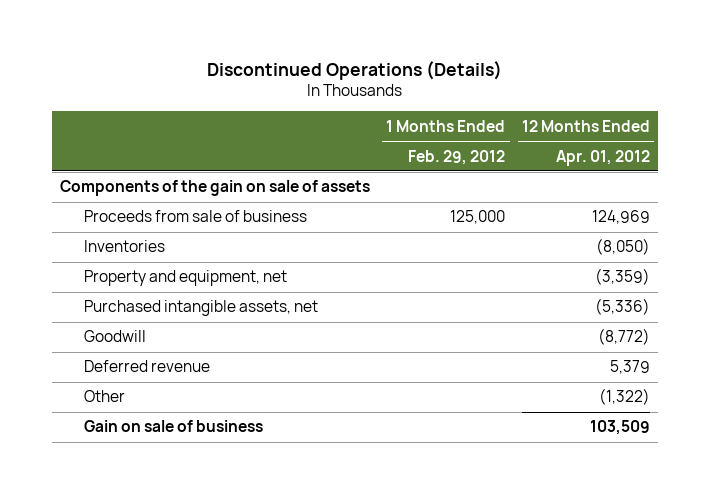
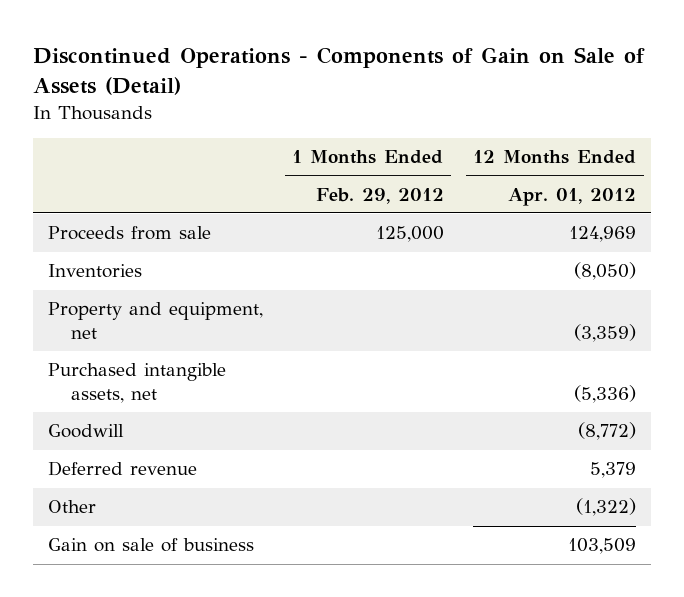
[206,60,502,80] Discontinued Operations (Details) -> [33,47,646,95] Discontinued Operations - Components of Gain on Sale of Assets (Detail)
[60,180,371,197] Components of the gain on sale of assets -> none
[84,210,308,223] Proceeds from sale of business -> [48,226,212,241] Proceeds from sale

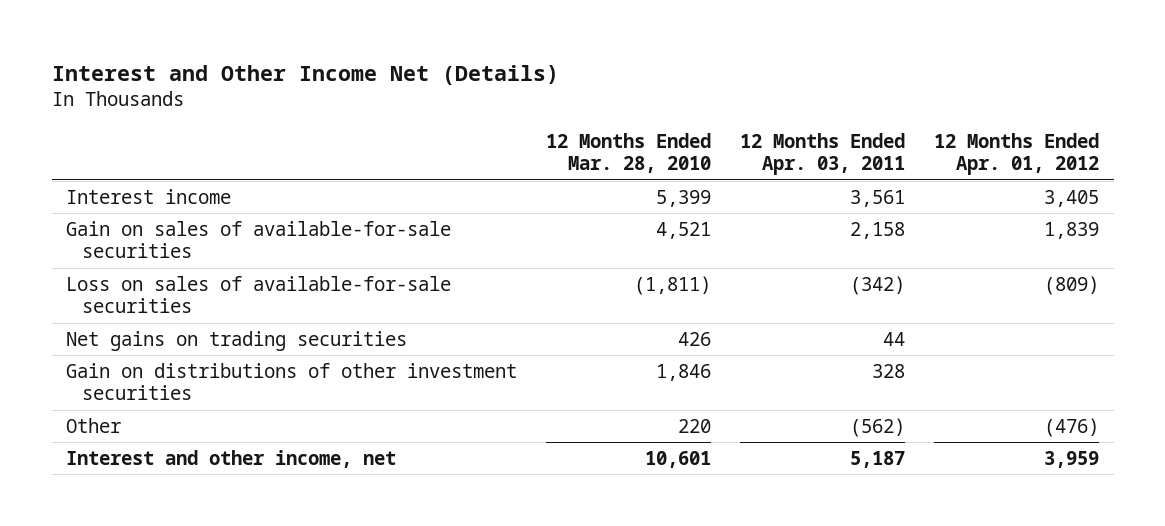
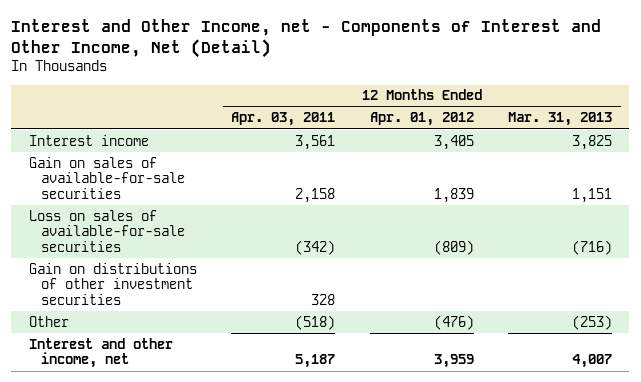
[51,64,559,85] Interest and Other Income Net (Details) -> [11,19,602,59] Interest and Other Income, net - Components of Interest and Other Income, Net (Detail)
[546,133,712,174] 12 Months Ended Mar. 28, 2010 -> none
none -> [508,112,613,127] Mar. 31, 2013
[66,330,408,351] Net gains on trading securities -> none
[850,417,906,437] (562) -> [295,314,336,330] (518)

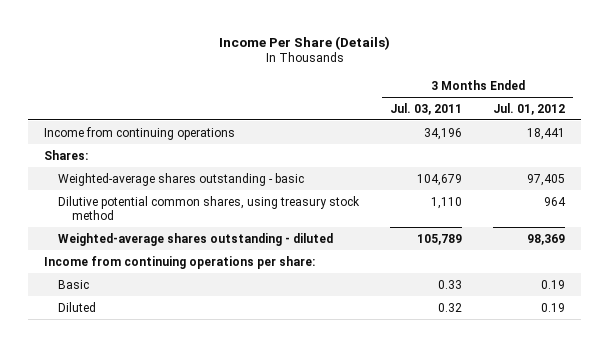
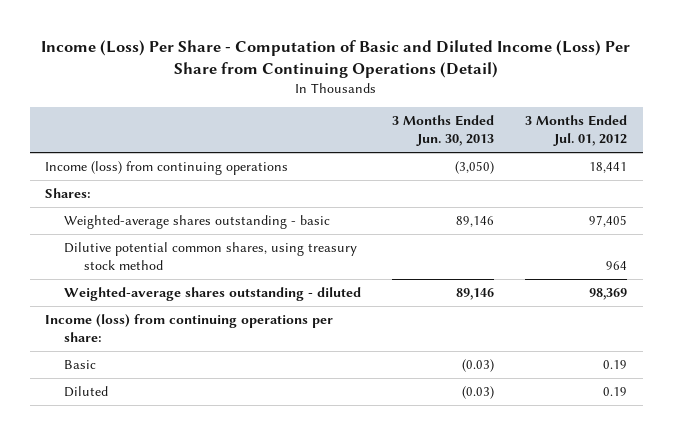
[218,35,390,50] Income Per Share (Details) -> [41,39,631,78] Income (Loss) Per Share - Computation of Basic and Diluted Income (Loss) Per Share from Continuing Operations (Detail)
[390,102,463,115] Jul. 03, 2011 -> none
none -> [392,115,495,147] 3 Months Ended Jun. 30, 2013
[43,126,235,140] Income from continuing operations -> [45,161,289,176] Income (loss) from continuing operations
[43,255,315,269] Income from continuing operations per share: -> [45,314,334,343] Income (loss) from continuing operations per share:

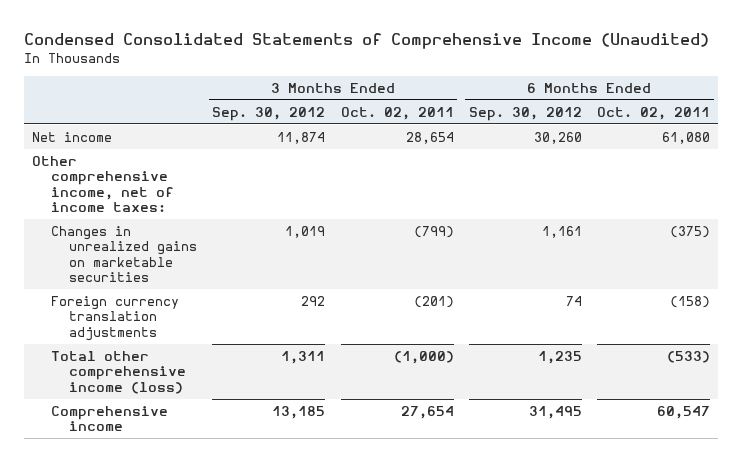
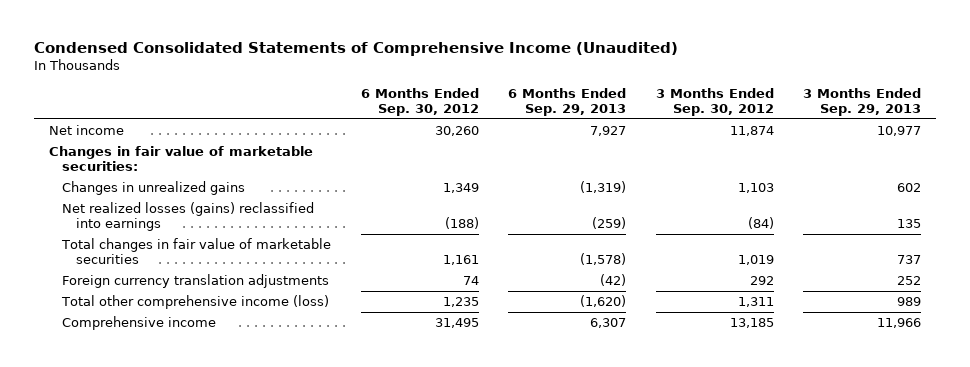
[340,106,454,120] Oct. 02, 2011 -> none
[597,106,711,120] Oct. 02, 2011 -> none
none -> [508,87,627,116] 6 Months Ended Sep. 29, 2013
none -> [803,87,922,116] 3 Months Ended Sep. 29, 2013
[31,156,174,212] Other comprehensive income, net of income taxes: -> none
none -> [48,146,313,172] Changes in fair value of marketable securities:
[50,226,198,282] Changes in unrealized gains on marketable securities -> [62,181,246,196] Changes in unrealized gains
[285,226,326,239] 1,019 -> [737,183,774,194] 1,103
[541,226,582,239] 1,161 -> [442,183,479,194] 1,349
none -> [62,202,315,232] Net realized losses (gains) reclassified into earnings
none -> [61,238,332,265] Total changes in fair value of marketable securities

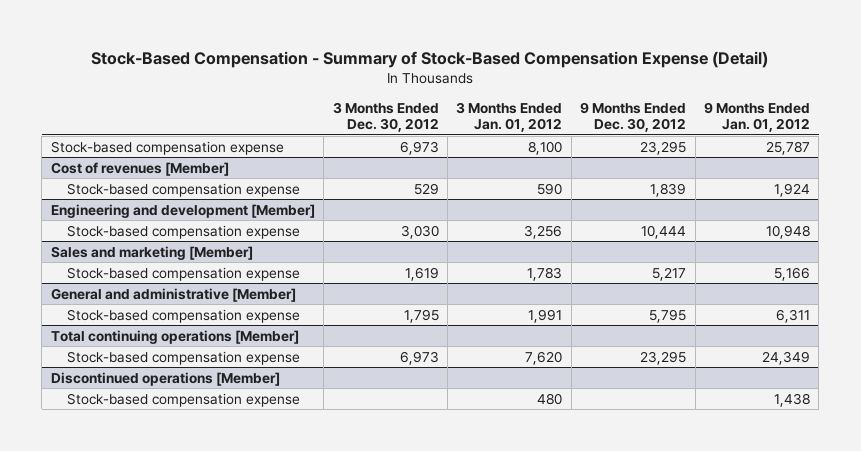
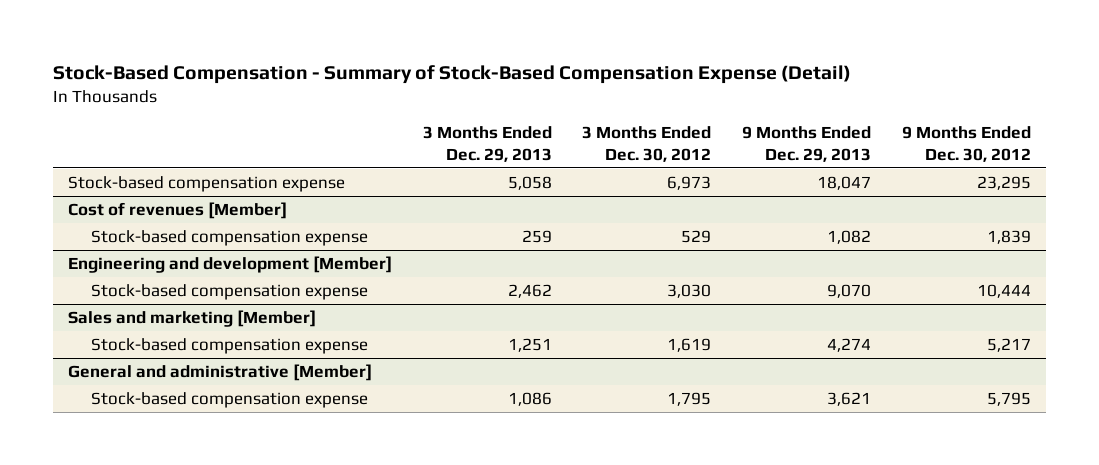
[456,101,563,133] 3 Months Ended Jan. 01, 2012 -> none
[703,101,810,133] 9 Months Ended Jan. 01, 2012 -> none
none -> [422,126,552,162] 3 Months Ended Dec. 29, 2013
none -> [742,126,872,162] 9 Months Ended Dec. 29, 2013
[50,329,299,344] Total continuing operations [Member] -> none
[67,350,301,365] Stock-based compensation expense -> none
[50,371,280,386] Discontinued operations [Member] -> none
[67,392,301,407] Stock-based compensation expense -> none

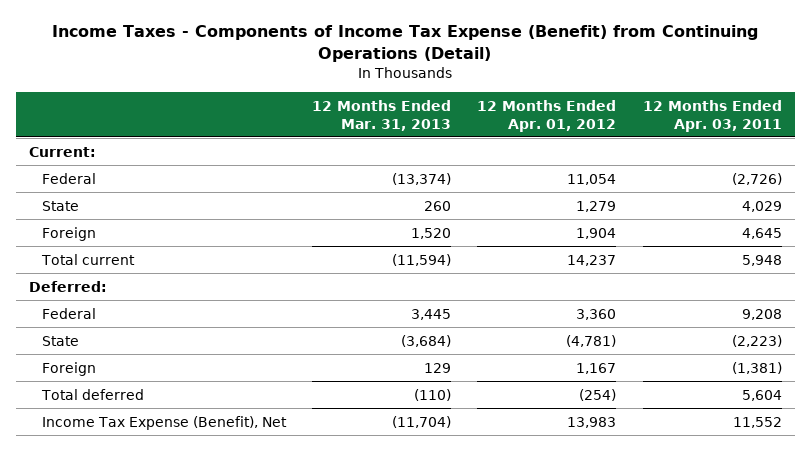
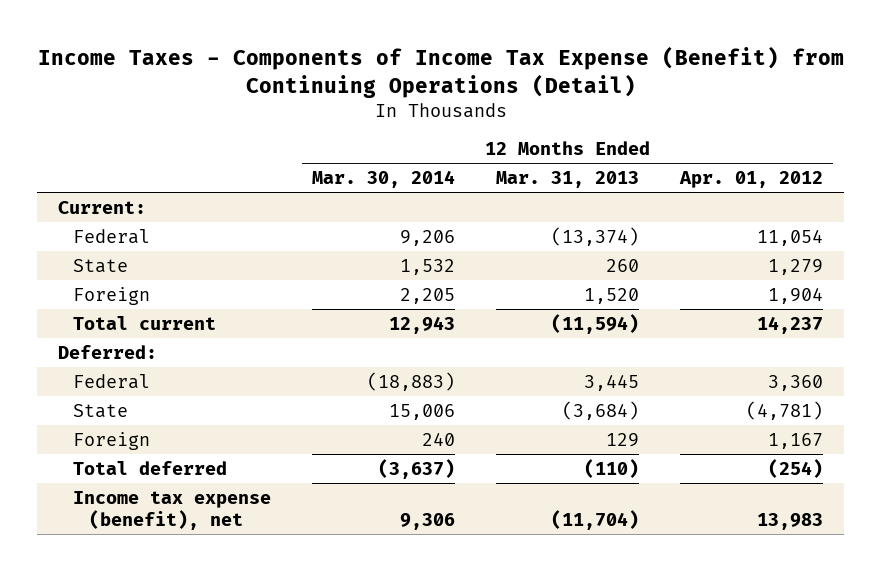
[642,99,782,132] 12 Months Ended Apr. 03, 2011 -> none
none -> [312,170,456,189] Mar. 30, 2014
[41,415,287,430] Income Tax Expense (Benefit), Net -> [73,490,272,530] Income tax expense (benefit), net

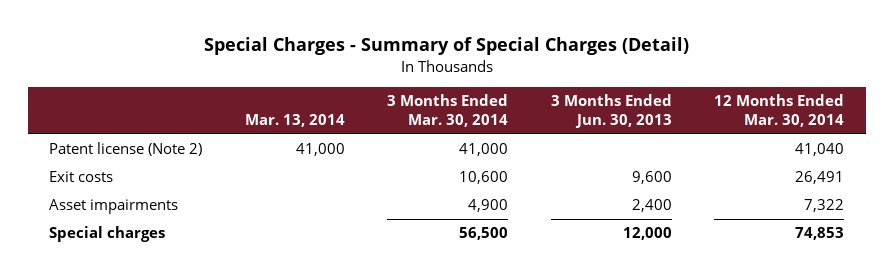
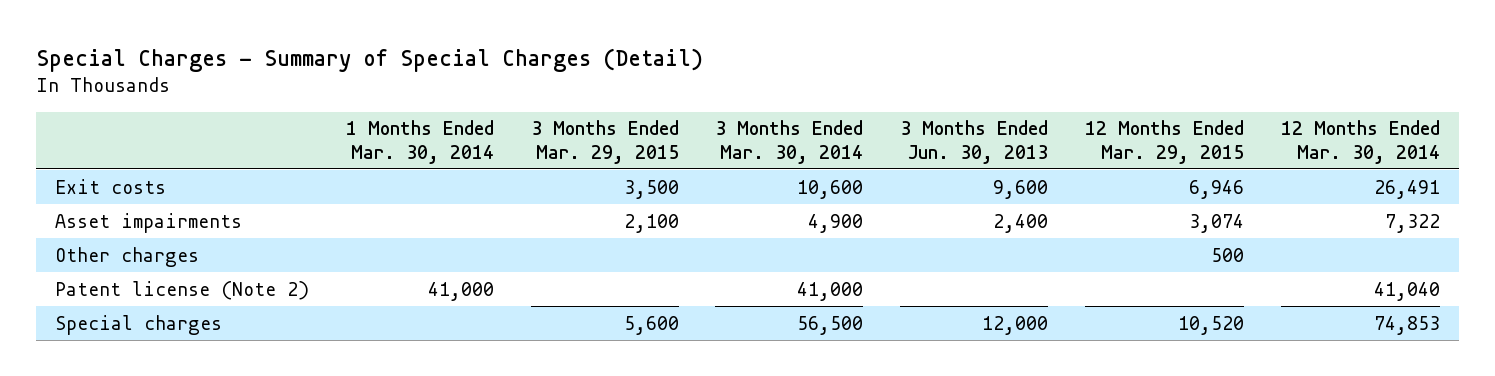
[244,114,345,128] Mar. 13, 2014 -> none
none -> [345,120,494,164] 1 Months Ended Mar. 30, 2014
none -> [530,120,679,164] 3 Months Ended Mar. 29, 2015
none -> [1085,120,1245,164] 12 Months Ended Mar. 29, 2015
none -> [54,246,199,267] Other charges
[49,142,203,157] Patent license (Note 2) -> [54,280,309,300] Patent license (Note 2)

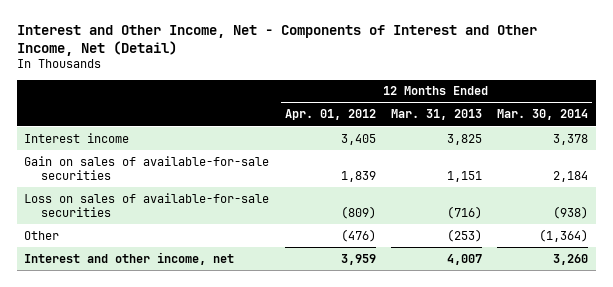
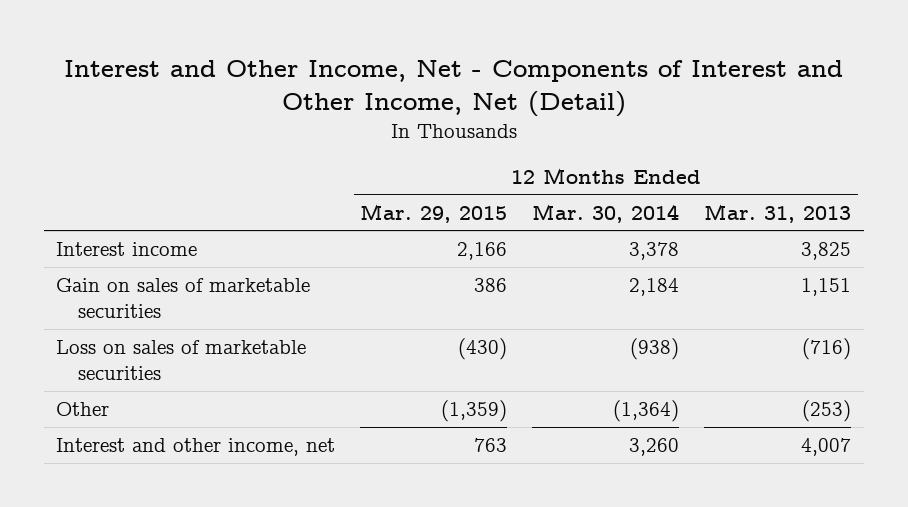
[284,109,376,121] Apr. 01, 2012 -> none
none -> [360,203,508,223] Mar. 29, 2015
[24,155,270,180] Gain on sales of available-for-sale securities -> [56,278,311,319] Gain on sales of marketable securities
[24,192,270,217] Loss on sales of available-for-sale securities -> [56,340,307,381] Loss on sales of marketable securities

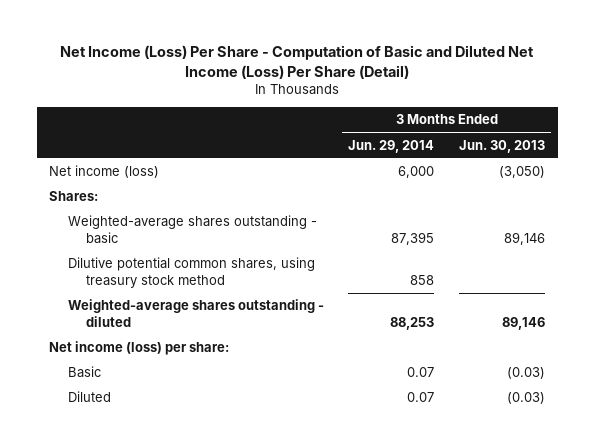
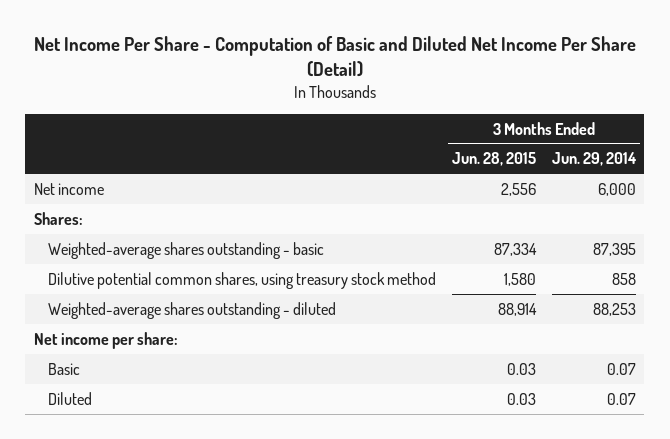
[60,44,535,79] Net Income (Loss) Per Share - Computation of Basic and Diluted Net Income (Loss) Per Share (Detail) -> [33,35,636,77] Net Income Per Share - Computation of Basic and Diluted Net Income Per Share (Detail)
[459,139,546,153] Jun. 30, 2013 -> none
none -> [451,152,536,167] Jun. 28, 2015
[49,165,160,179] Net income (loss) -> [33,182,104,195] Net income
[49,341,230,356] Net income (loss) per share: -> [33,331,178,349] Net income per share:

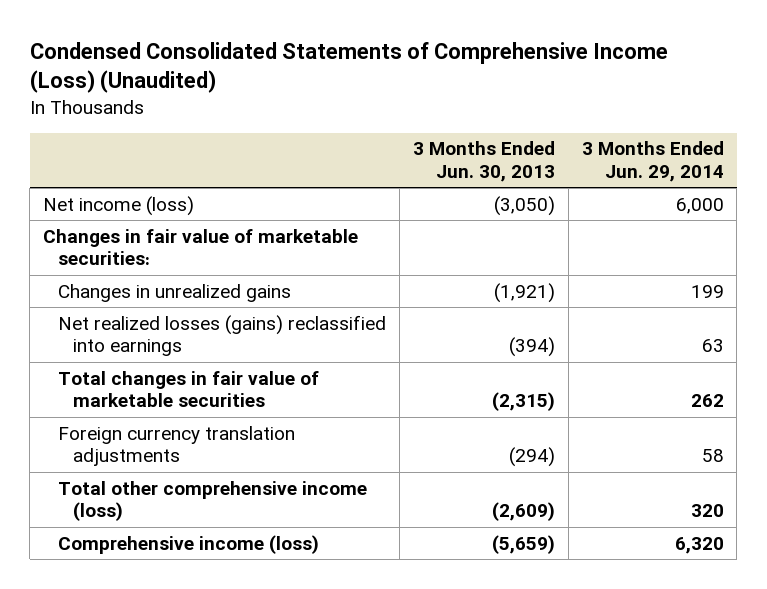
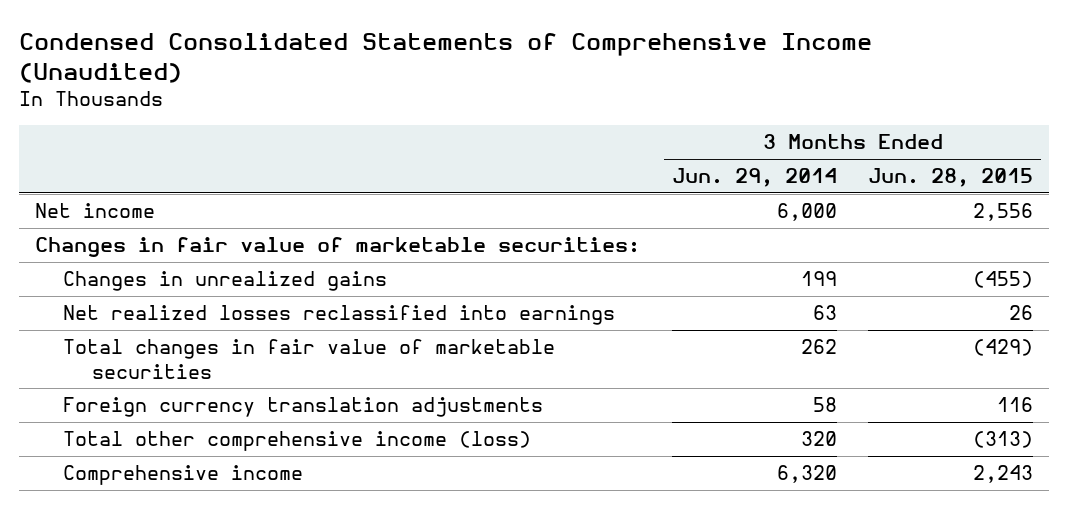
[29,41,668,94] Condensed Consolidated Statements of Comprehensive Income (Loss) (Unaudited) -> [19,32,873,83] Condensed Consolidated Statements of Comprehensive Income (Unaudited)
[412,141,555,182] 3 Months Ended Jun. 30, 2013 -> none
none -> [868,168,1034,188] Jun. 28, 2015
[43,195,195,216] Net income (loss) -> [35,203,156,219] Net income
[58,314,387,357] Net realized losses (gains) reclassified into earnings -> [63,305,616,326] Net realized losses reclassified into earnings
[58,534,320,554] Comprehensive income (loss) -> [63,465,304,486] Comprehensive income

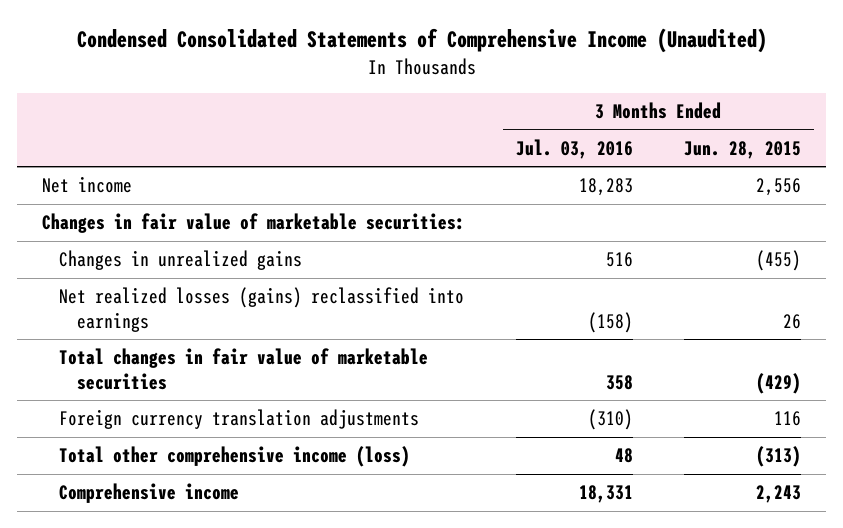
[671,168,837,188] Jun. 29, 2014 -> none
none -> [516,139,634,160] Jul. 03, 2016
[63,305,616,326] Net realized losses reclassified into earnings -> [59,287,465,332] Net realized losses (gains) reclassified into earnings

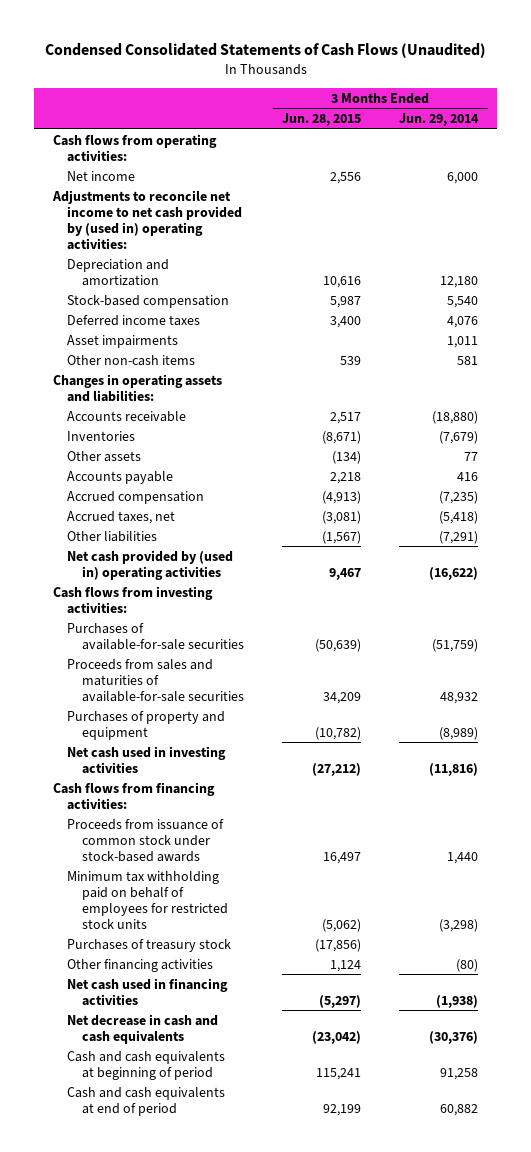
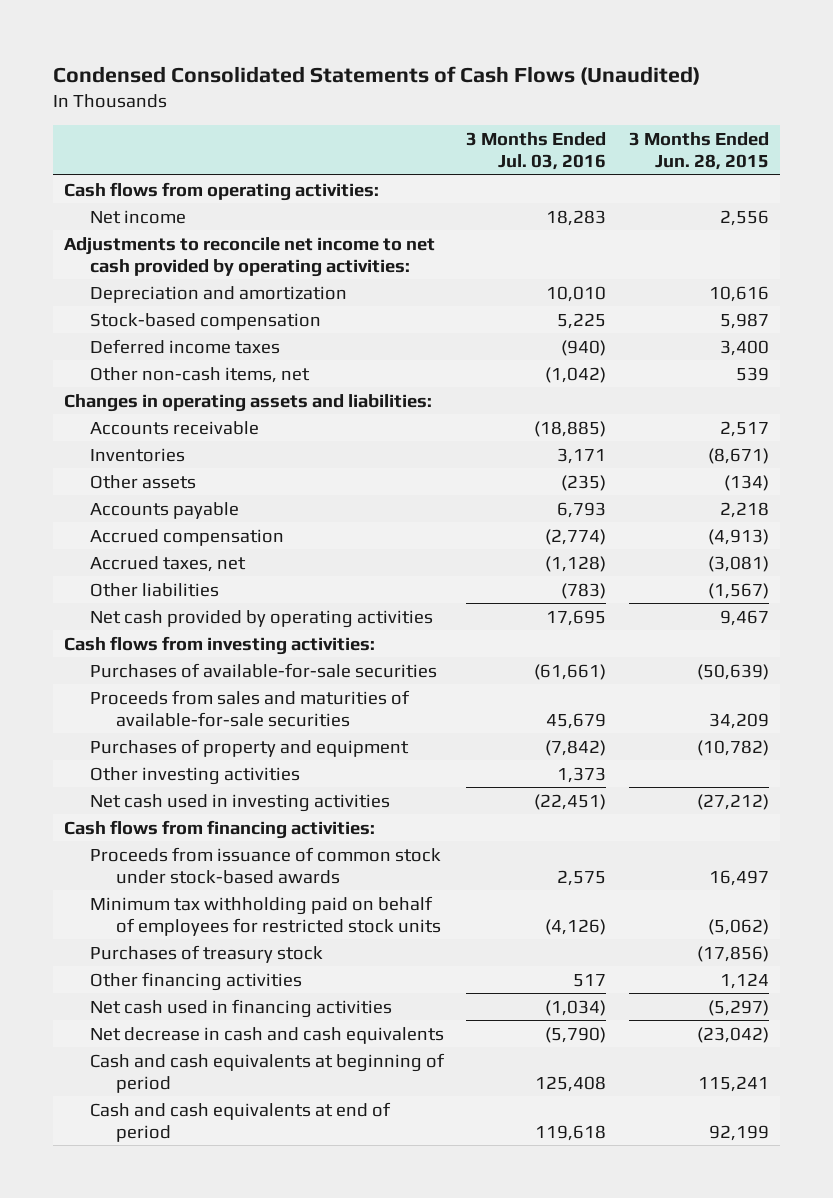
[399,113,480,127] Jun. 29, 2014 -> none
none -> [466,131,607,171] 3 Months Ended Jul. 03, 2016
[52,189,243,250] Adjustments to reconcile net income to net cash provided by (used in) operating activities: -> [64,236,436,277] Adjustments to reconcile net income to net cash provided by operating activities:
[67,334,179,348] Asset impairments -> none
[67,354,196,366] Other non-cash items -> [90,366,311,383] Other non-cash items, net
[67,549,234,580] Net cash provided by (used in) operating activities -> [90,609,434,628] Net cash provided by operating activities
none -> [90,766,301,785] Other investing activities

